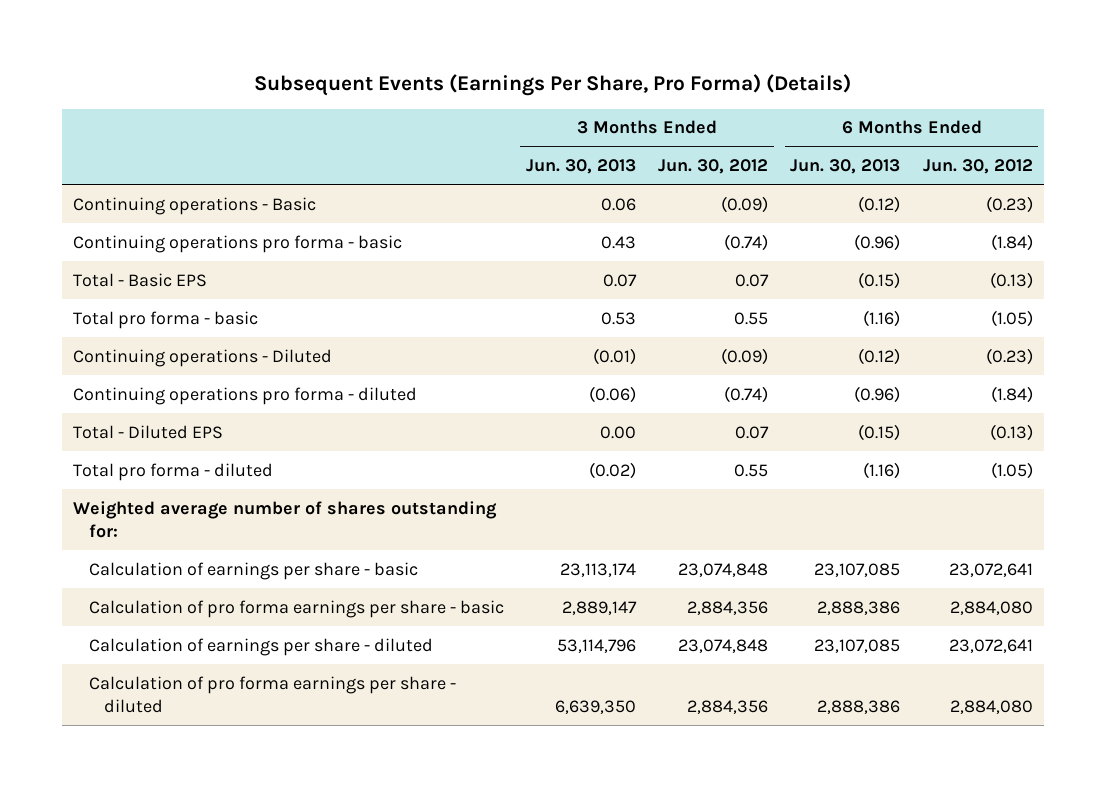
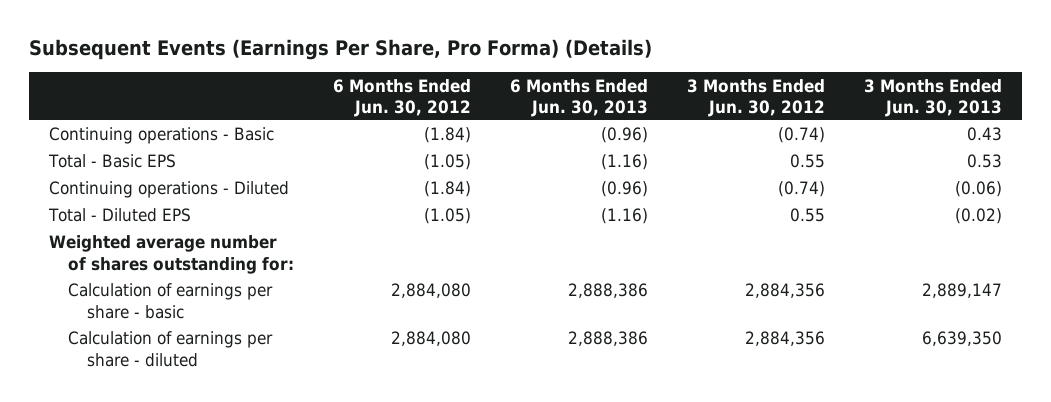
[73,234,403,253] Continuing operations pro forma - basic -> none
[73,310,259,329] Total pro forma - basic -> none
[73,386,418,405] Continuing operations pro forma - diluted -> none
[73,462,274,481] Total pro forma - diluted -> none
[600,197,636,211] 0.06 -> [967,127,1003,142] 0.43
[721,195,769,213] (0.09) -> [778,127,826,144] (0.74)
[858,195,901,213] (0.12) -> [600,127,648,144] (0.96)
[985,195,1033,213] (0.23) -> [423,127,471,144] (1.84)
[602,273,637,287] 0.07 -> [967,154,1003,169] 0.53
[735,273,770,287] 0.07 -> [790,154,826,169] 0.55
[858,271,901,289] (0.15) -> [600,154,648,171] (1.16)
[989,271,1033,289] (0.13) -> [423,154,471,171] (1.05)
[592,347,636,365] (0.01) -> [955,181,1003,198] (0.06)
[721,347,769,365] (0.09) -> [778,181,826,198] (0.74)
[858,347,901,365] (0.12) -> [600,181,648,198] (0.96)
[985,347,1033,365] (0.23) -> [423,181,471,198] (1.84)
[599,425,636,439] 0.00 -> [955,208,1003,225] (0.02)
[735,425,770,439] 0.07 -> [790,208,826,223] 0.55
[858,423,901,441] (0.15) -> [600,208,648,225] (1.16)
[989,423,1033,441] (0.13) -> [423,208,471,225] (1.05)
[88,599,504,618] Calculation of pro forma earnings per share - basic -> none
[88,675,456,714] Calculation of pro forma earnings per share - diluted -> none
[559,562,636,577] 23,113,174 -> [922,283,1003,299] 2,889,147
[678,562,769,577] 23,074,848 -> [745,283,826,299] 2,884,356
[814,562,901,577] 23,107,085 -> [567,283,648,299] 2,888,386
[948,562,1033,577] 23,072,641 -> [390,283,471,299] 2,884,080
[556,638,636,653] 53,114,796 -> [922,331,1003,347] 6,639,350
[678,638,769,653] 23,074,848 -> [745,331,826,347] 2,884,356
[814,638,901,653] 23,107,085 -> [567,331,648,347] 2,888,386
[948,638,1033,653] 23,072,641 -> [390,331,471,347] 2,884,080

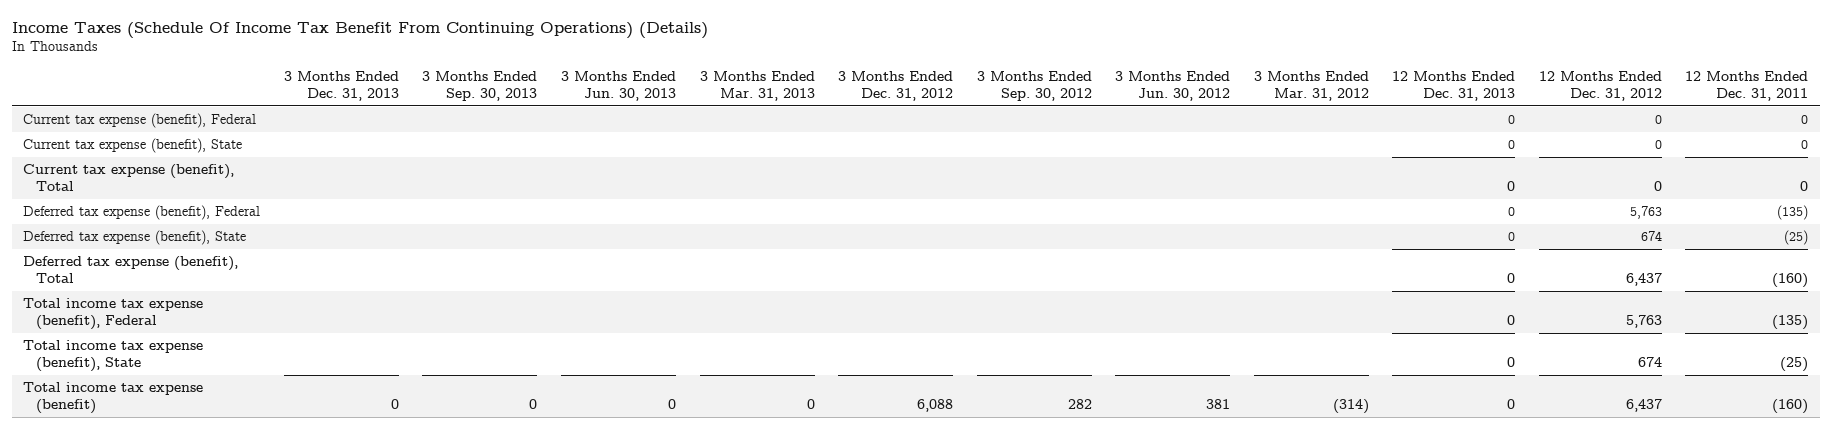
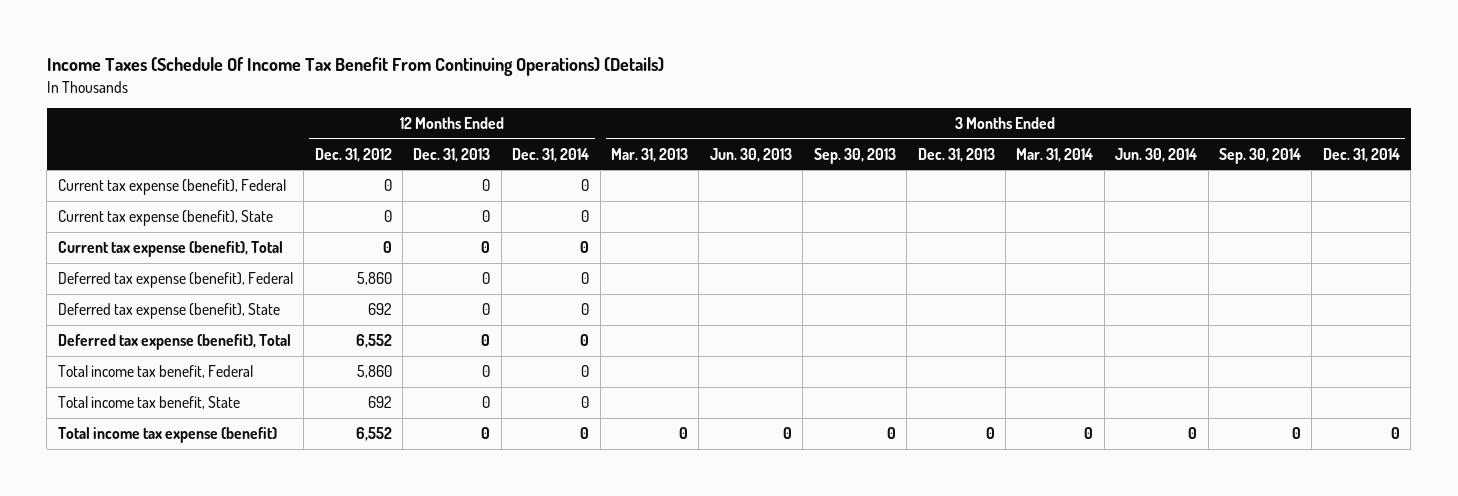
[838,71,954,102] 3 Months Ended Dec. 31, 2012 -> none
[976,71,1092,102] 3 Months Ended Sep. 30, 2012 -> none
[1115,71,1231,102] 3 Months Ended Jun. 30, 2012 -> none
[1253,71,1369,102] 3 Months Ended Mar. 31, 2012 -> none
[1685,71,1809,102] 12 Months Ended Dec. 31, 2011 -> none
none -> [512,147,590,162] Dec. 31, 2014
none -> [1016,147,1094,162] Mar. 31, 2014
none -> [1115,147,1198,162] Jun. 30, 2014
none -> [1219,147,1302,164] Sep. 30, 2014
none -> [1322,147,1400,162] Dec. 31, 2014
[1629,205,1662,219] 5,763 -> [356,272,392,286] 5,860
[1640,230,1662,241] 674 -> [367,303,392,316] 692
[1625,273,1662,287] 6,437 -> [355,334,392,349] 6,552
[23,297,204,331] Total income tax expense (benefit), Federal -> [57,365,253,379] Total income tax benefit, Federal
[1625,315,1662,329] 5,763 -> [356,365,392,379] 5,860
[23,339,204,373] Total income tax expense (benefit), State -> [57,396,240,410] Total income tax benefit, State
[1637,357,1662,368] 674 -> [367,396,392,409] 692
[1625,399,1662,413] 6,437 -> [355,427,392,442] 6,552

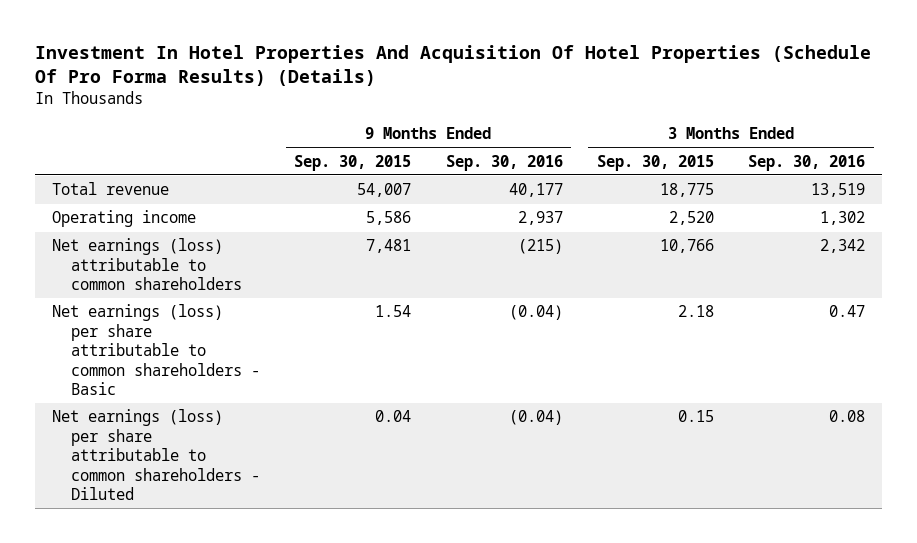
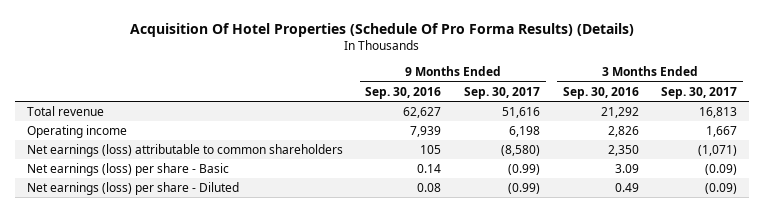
[35,45,872,87] Investment In Hotel Properties And Acquisition Of Hotel Properties (Schedule Of Pro Forma Results) (Details) -> [130,23,635,38] Acquisition Of Hotel Properties (Schedule Of Pro Forma Results) (Details)
[294,154,412,171] Sep. 30, 2015 -> none
[596,154,714,171] Sep. 30, 2015 -> none
none -> [464,86,541,99] Sep. 30, 2017
none -> [661,86,738,99] Sep. 30, 2017
[508,183,563,198] 40,177 -> [403,107,442,119] 62,627
[810,183,865,198] 13,519 -> [600,107,639,119] 21,292
[517,211,563,226] 2,937 -> [410,126,442,138] 7,939
[819,211,865,226] 1,302 -> [607,126,639,138] 2,826
[517,239,563,255] (215) -> [420,145,442,155] 105
[819,239,865,254] 2,342 -> [607,145,639,157] 2,350
[52,304,261,396] Net earnings (loss) per share attributable to common shareholders - Basic -> [26,163,229,177] Net earnings (loss) per share - Basic
[508,305,563,321] (0.04) -> [417,164,442,174] 0.14
[828,305,865,318] 0.47 -> [614,164,639,174] 3.09
[52,409,261,501] Net earnings (loss) per share attributable to common shareholders - Diluted -> [26,182,239,196] Net earnings (loss) per share - Diluted
[508,410,563,426] (0.04) -> [417,183,442,193] 0.08
[828,410,865,423] 0.08 -> [614,183,639,193] 0.49

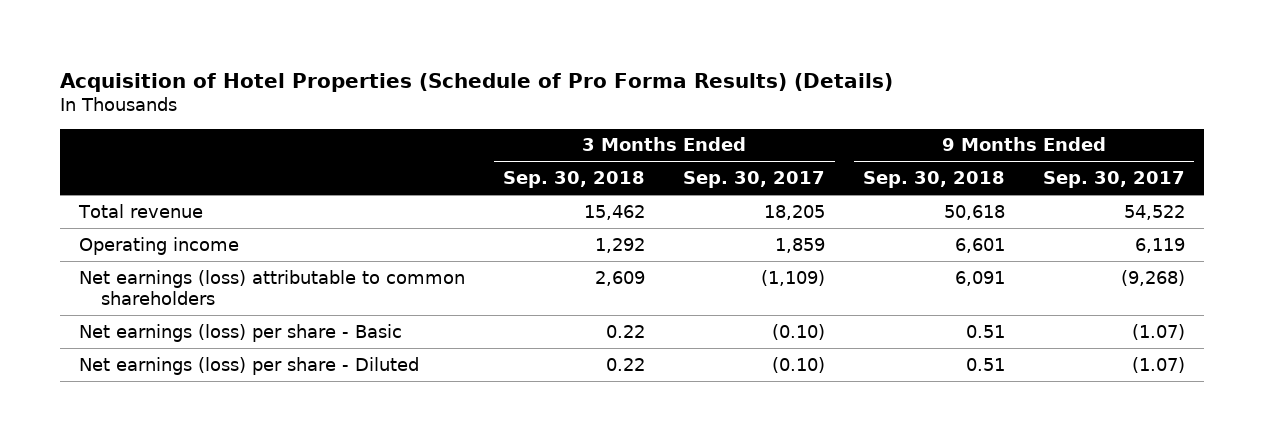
[130,23,635,38] Acquisition Of Hotel Properties (Schedule Of Pro Forma Results) (Details) -> [60,72,894,92] Acquisition of Hotel Properties (Schedule of Pro Forma Results) (Details)
[365,86,442,99] Sep. 30, 2016 -> none
[562,86,639,99] Sep. 30, 2016 -> none
none -> [503,171,646,189] Sep. 30, 2018
none -> [863,171,1006,189] Sep. 30, 2018
[502,107,541,119] 51,616 -> [1123,204,1185,220] 54,522
[699,107,738,119] 16,813 -> [764,204,826,220] 18,205
[509,126,541,138] 6,198 -> [1134,237,1185,253] 6,119
[706,126,738,138] 1,667 -> [775,237,826,253] 1,859
[501,145,541,157] (8,580) -> [1120,269,1185,286] (9,268)
[698,145,738,157] (1,071) -> [761,269,826,286] (1,109)
[508,164,541,176] (0.99) -> [1131,323,1185,340] (1.07)
[705,164,738,176] (0.09) -> [772,323,826,340] (0.10)
[508,183,541,195] (0.99) -> [1131,356,1185,373] (1.07)
[705,183,738,195] (0.09) -> [772,356,826,373] (0.10)

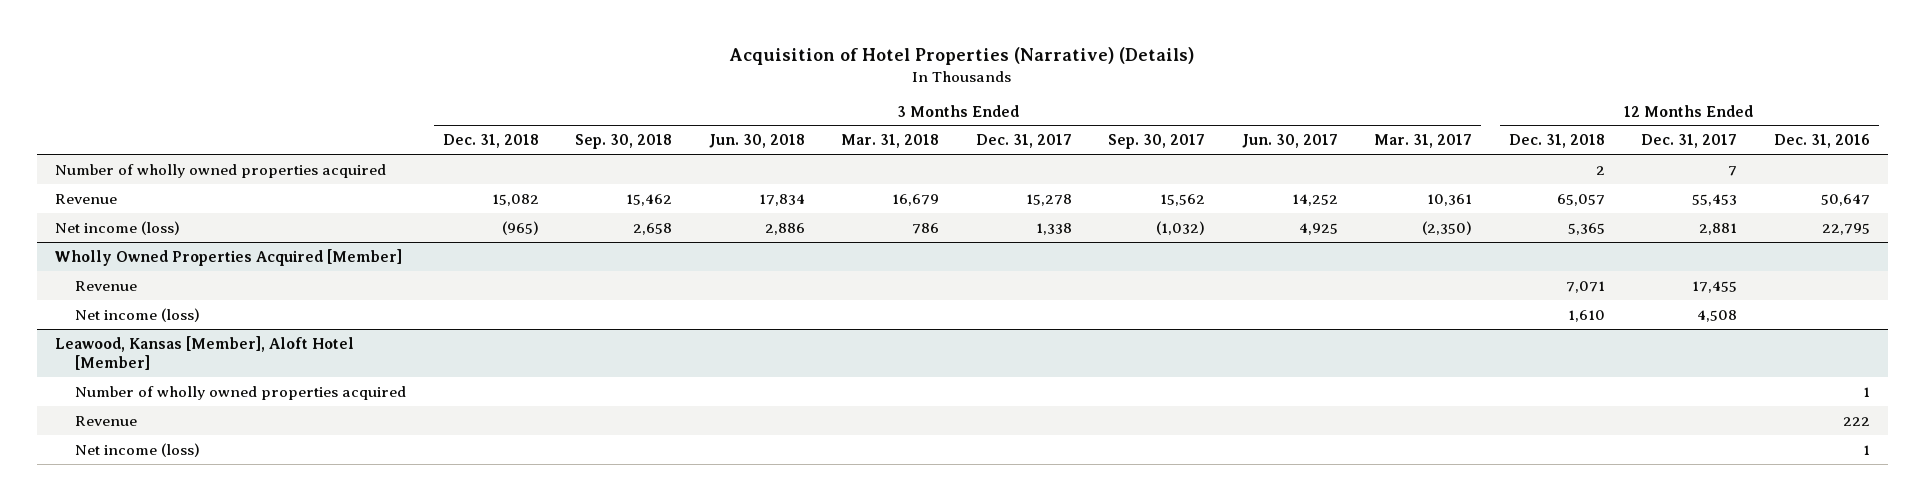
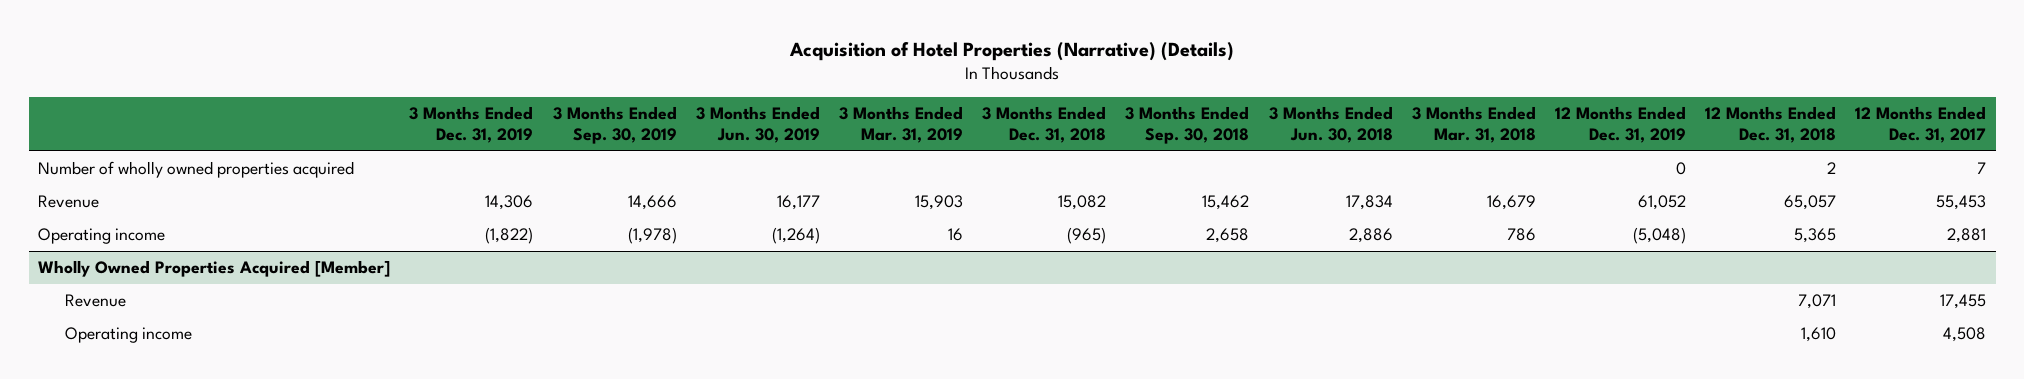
[975,134,1072,149] Dec. 31, 2017 -> none
[1108,134,1206,150] Sep. 30, 2017 -> none
[1241,134,1338,149] Jun. 30, 2017 -> none
[1374,134,1473,149] Mar. 31, 2017 -> none
[1773,134,1870,149] Dec. 31, 2016 -> none
none -> [409,105,534,143] 3 Months Ended Dec. 31, 2019
none -> [552,105,677,144] 3 Months Ended Sep. 30, 2019
none -> [695,105,820,143] 3 Months Ended Jun. 30, 2019
none -> [838,105,963,143] 3 Months Ended Mar. 31, 2019
none -> [1554,105,1686,143] 12 Months Ended Dec. 31, 2019
[54,220,180,235] Net income (loss) -> [38,228,166,245] Operating income
[54,335,354,370] Leawood, Kansas [Member], Aloft Hotel [Member] -> none
[75,385,407,400] Number of wholly owned properties acquired -> none
[75,415,138,426] Revenue -> none
[75,442,201,457] Net income (loss) -> none
[75,307,201,322] Net income (loss) -> [64,327,192,344] Operating income

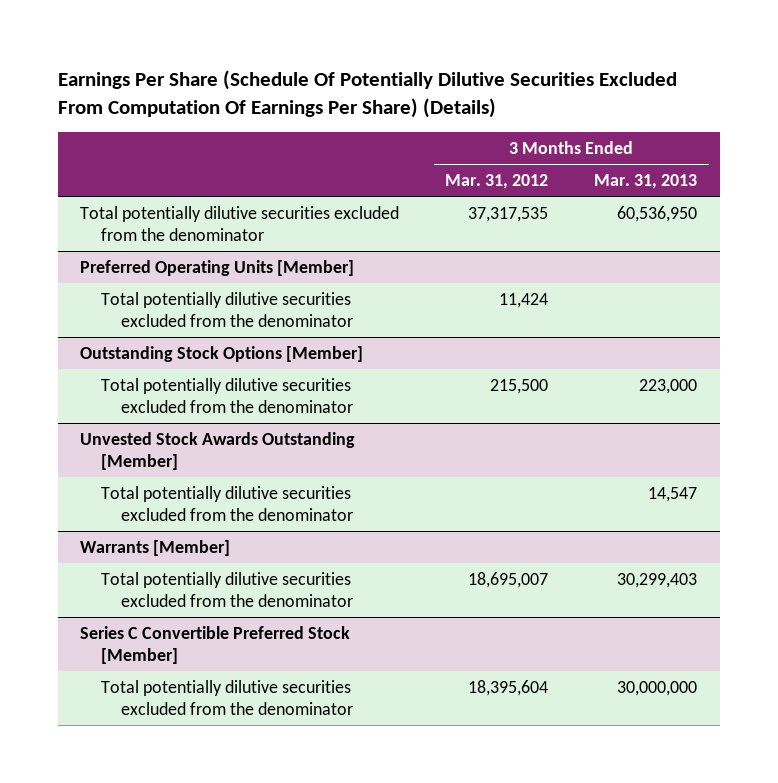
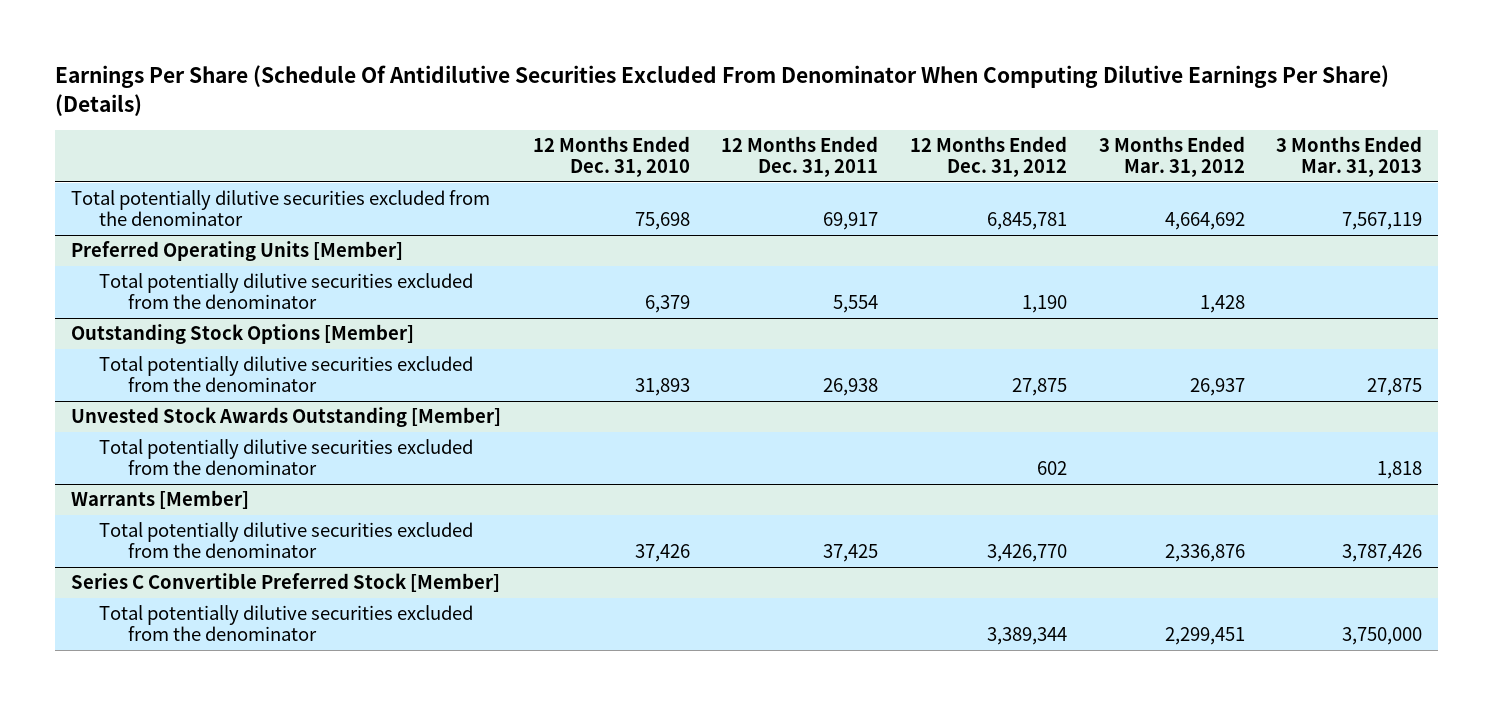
[57,69,677,118] Earnings Per Share (Schedule Of Potentially Dilutive Securities Excluded From Computation Of Earnings Per Share) (Details) -> [55,65,1390,116] Earnings Per Share (Schedule Of Antidilutive Securities Excluded From Denominator When Computing Dilutive Earnings Per Share) (Details)
none -> [532,135,690,178] 12 Months Ended Dec. 31, 2010
none -> [721,135,879,178] 12 Months Ended Dec. 31, 2011
none -> [909,135,1067,178] 12 Months Ended Dec. 31, 2012
[468,206,549,222] 37,317,535 -> [1164,212,1245,231] 4,664,692
[617,205,698,222] 60,536,950 -> [1342,212,1423,231] 7,567,119
[499,292,549,308] 11,424 -> [1199,295,1245,314] 1,428
[490,378,549,394] 215,500 -> [1189,378,1245,397] 26,937
[639,378,698,394] 223,000 -> [1367,378,1423,397] 27,875
[648,486,698,502] 14,547 -> [1377,461,1423,480] 1,818
[468,571,549,588] 18,695,007 -> [1164,544,1245,563] 2,336,876
[617,572,698,588] 30,299,403 -> [1342,544,1423,563] 3,787,426
[468,679,549,696] 18,395,604 -> [1164,627,1245,646] 2,299,451
[617,680,698,696] 30,000,000 -> [1342,627,1423,646] 3,750,000

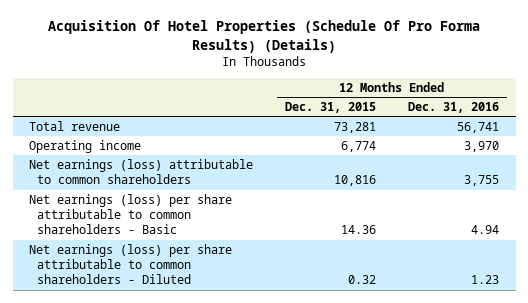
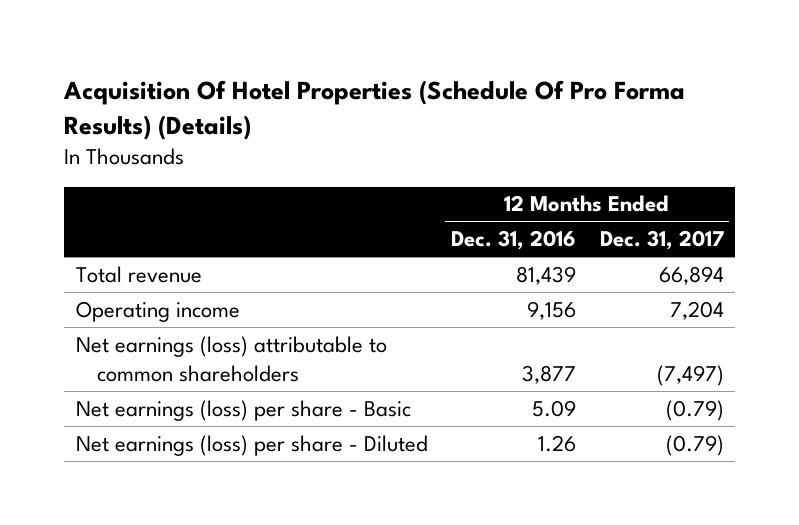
[285,102,377,114] Dec. 31, 2015 -> none
none -> [599,230,724,251] Dec. 31, 2017
[457,121,500,133] 56,741 -> [516,265,577,285] 81,439
[464,140,500,152] 3,970 -> [527,300,577,320] 9,156
[464,175,500,187] 3,755 -> [522,364,577,384] 3,877
[28,193,232,235] Net earnings (loss) per share attributable to common shareholders - Basic -> [75,399,411,421] Net earnings (loss) per share - Basic
[471,225,500,235] 4.94 -> [532,399,577,417] 5.09
[28,243,232,285] Net earnings (loss) per share attributable to common shareholders - Diluted -> [75,434,428,456] Net earnings (loss) per share - Diluted
[471,275,500,285] 1.23 -> [538,434,577,452] 1.26

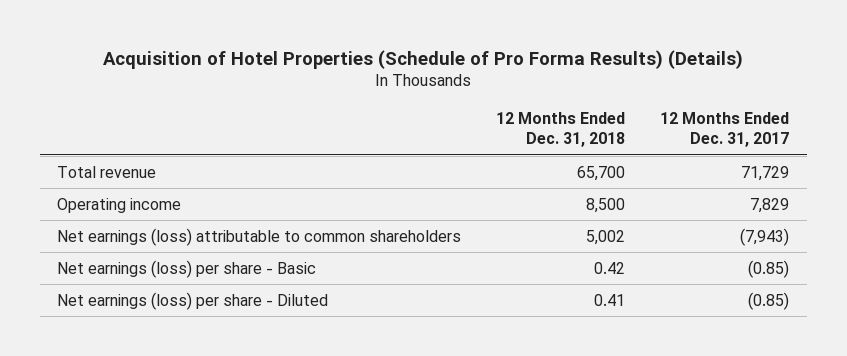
[63,79,686,140] Acquisition Of Hotel Properties (Schedule Of Pro Forma Results) (Details) -> [103,49,744,69] Acquisition of Hotel Properties (Schedule of Pro Forma Results) (Details)
[451,230,577,251] Dec. 31, 2016 -> none
none -> [496,112,626,148] 12 Months Ended Dec. 31, 2018
[658,265,724,285] 66,894 -> [741,165,790,181] 71,729
[669,300,724,320] 7,204 -> [750,197,790,213] 7,829
[656,364,724,386] (7,497) -> [740,227,790,246] (7,943)
[665,399,724,421] (0.79) -> [748,259,790,278] (0.85)
[665,434,724,456] (0.79) -> [748,291,790,310] (0.85)

